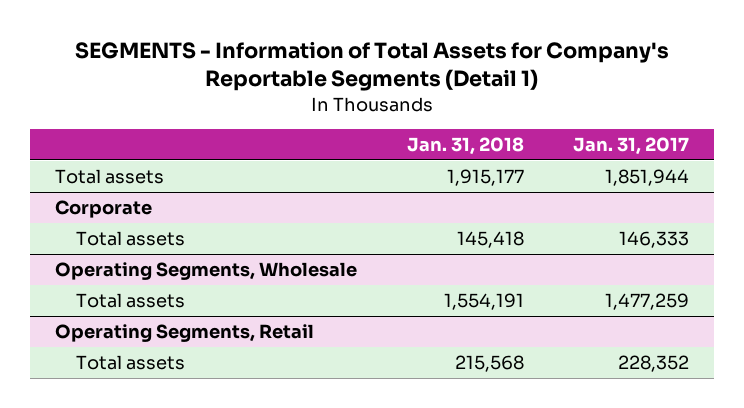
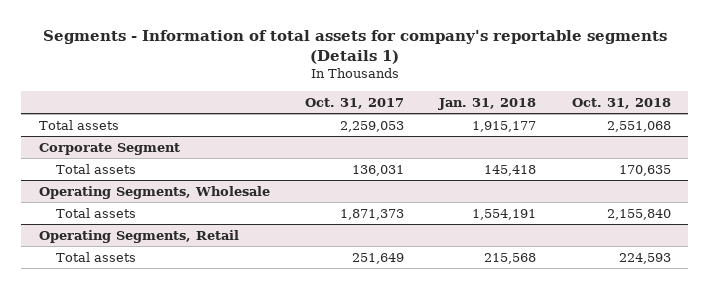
[75,41,670,92] SEGMENTS - Information of Total Assets for Company's Reportable Segments (Detail 1) -> [42,29,667,65] Segments - Information of total assets for company's reportable segments (Details 1)
[573,136,690,155] Jan. 31, 2017 -> none
none -> [304,97,404,109] Oct. 31, 2017
none -> [571,97,671,109] Oct. 31, 2018
[54,200,152,219] Corporate -> [38,142,180,155] Corporate Segment

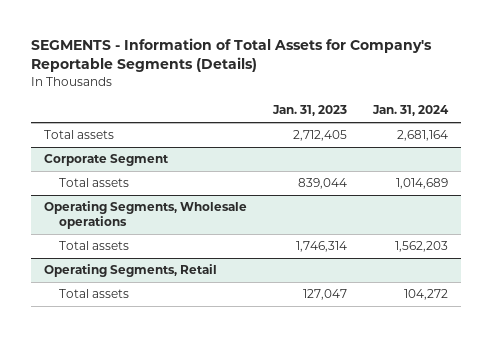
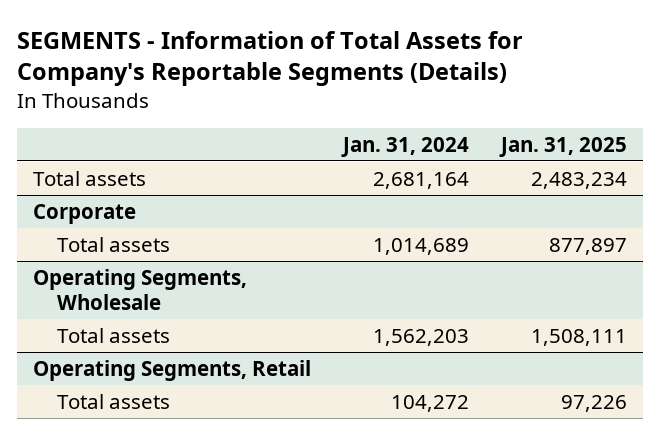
[272,105,348,117] Jan. 31, 2023 -> none
none -> [499,136,628,157] Jan. 31, 2025
[44,154,170,167] Corporate Segment -> [33,203,137,224] Corporate
[44,201,248,230] Operating Segments, Wholesale operations -> [33,268,248,311] Operating Segments, Wholesale

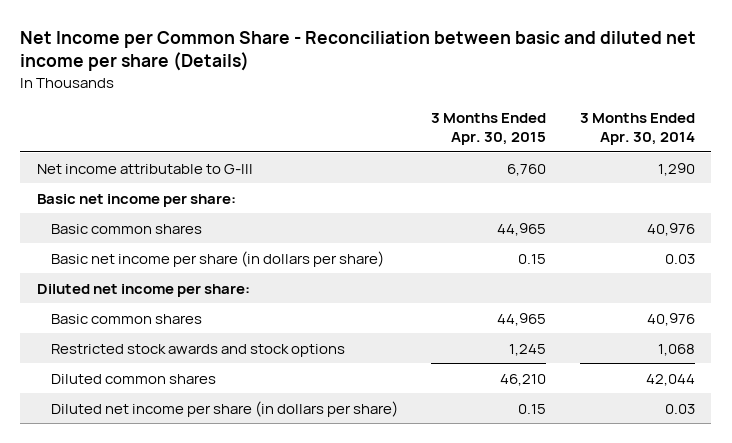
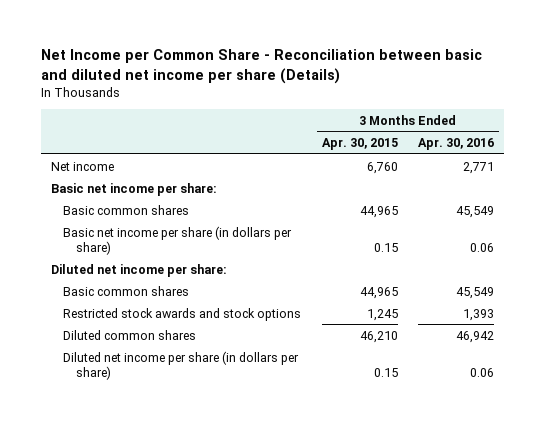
[579,113,695,145] 3 Months Ended Apr. 30, 2014 -> none
none -> [417,138,494,151] Apr. 30, 2016
[37,163,254,174] Net income attributable to G-III -> [51,161,115,171] Net income

